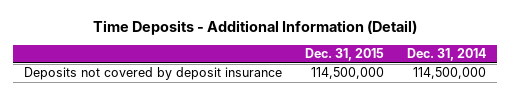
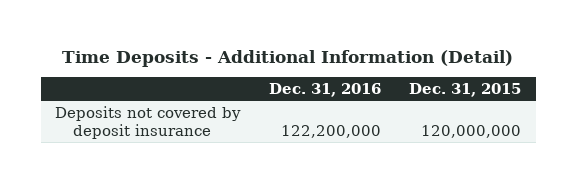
[406,48,486,62] Dec. 31, 2014 -> none
none -> [268,82,381,97] Dec. 31, 2016
[310,67,384,80] 114,500,000 -> [421,124,522,138] 120,000,000

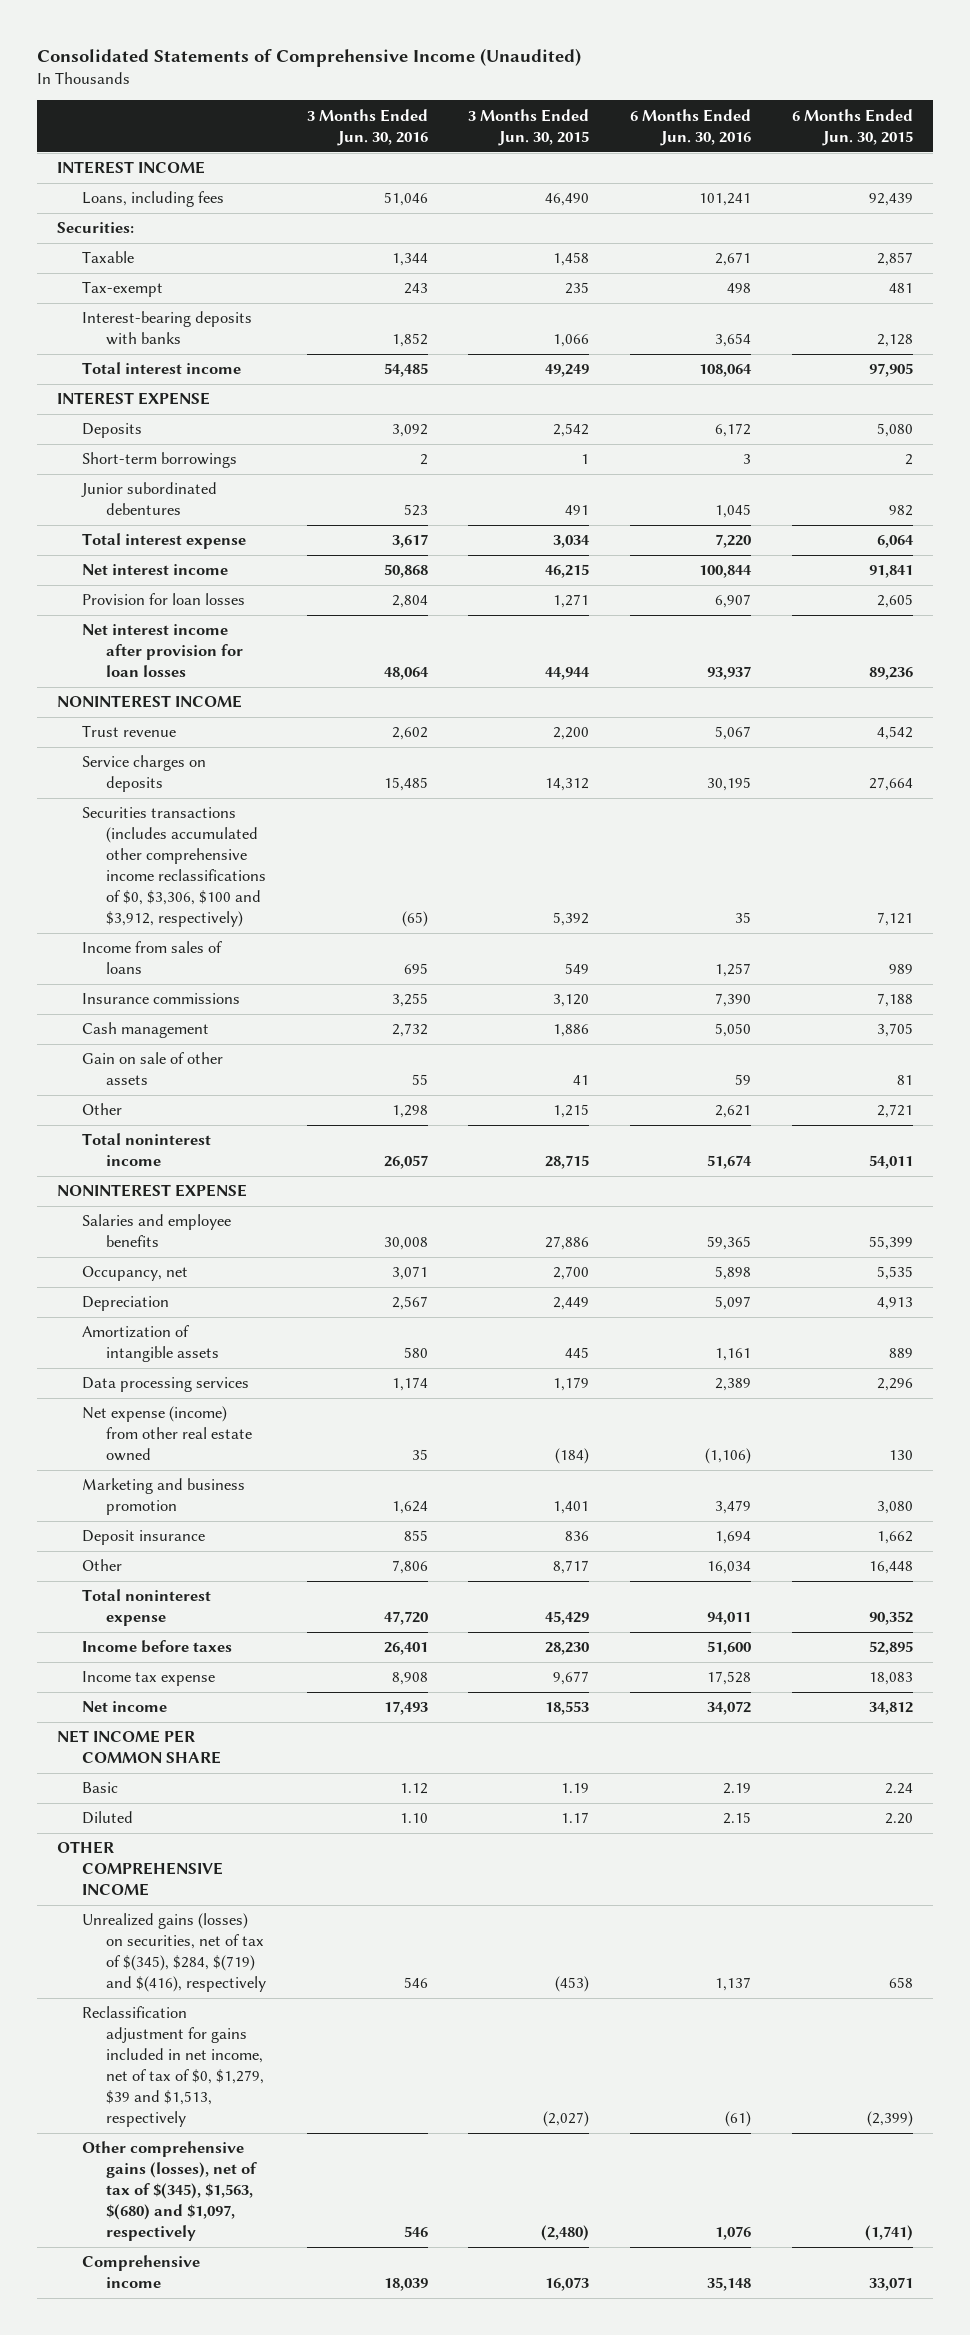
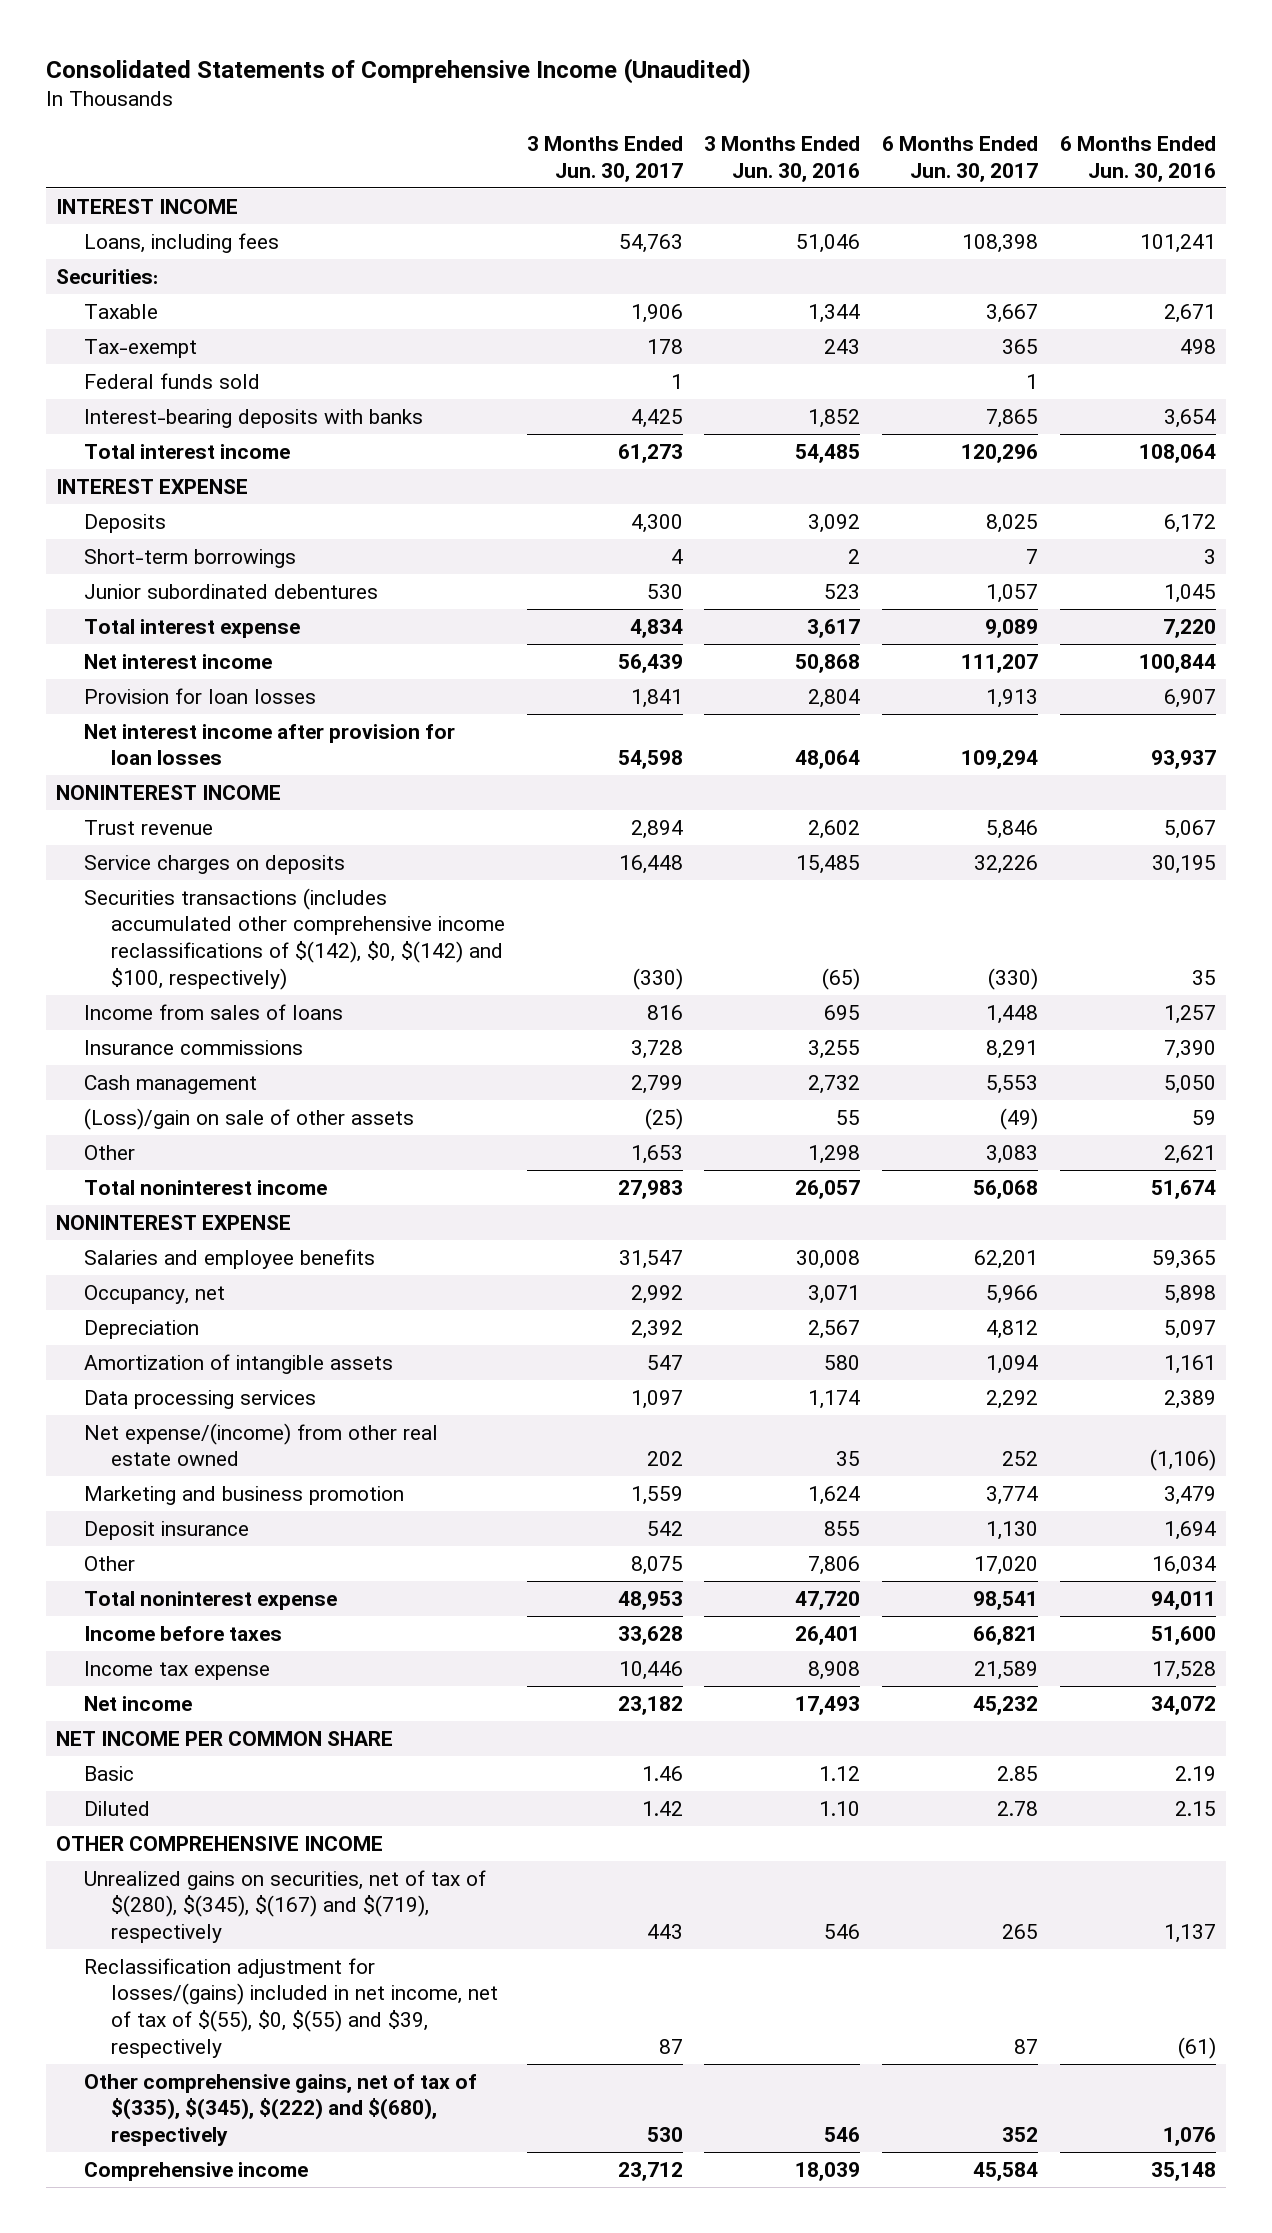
[468,108,590,146] 3 Months Ended Jun. 30, 2015 -> none
[791,108,913,146] 6 Months Ended Jun. 30, 2015 -> none
none -> [526,136,683,182] 3 Months Ended Jun. 30, 2017
none -> [882,136,1039,182] 6 Months Ended Jun. 30, 2017
none -> [83,372,260,389] Federal funds sold
[81,807,267,928] Securities transactions (includes accumulated other comprehensive income reclassifications of $0, $3,306, $100 and $3,912, respectively) -> [83,887,506,990] Securities transactions (includes accumulated other comprehensive income reclassifications of $(142), $0, $(142) and $100, respectively)
[81,1052,223,1086] Gain on sale of other assets -> [83,1107,414,1130] (Loss)/gain on sale of other assets
[81,1406,253,1462] Net expense (income) from other real estate owned -> [83,1422,438,1467] Net expense/(income) from other real estate owned
[81,1913,267,1993] Unrealized gains (losses) on securities, net of tax of $(345), $284, $(719) and $(416), respectively -> [83,1869,486,1944] Unrealized gains on securities, net of tax of $(280), $(345), $(167) and $(719), respectively
[81,2006,265,2128] Reclassification adjustment for gains included in net income, net of tax of $0, $1,279, $39 and $1,513, respectively -> [83,1957,499,2058] Reclassification adjustment for losses/(gains) included in net income, net of tax of $(55), $0, $(55) and $39, respectively
[81,2141,258,2242] Other comprehensive gains (losses), net of tax of $(345), $1,563, $(680) and $1,097, respectively -> [83,2073,477,2147] Other comprehensive gains, net of tax of $(335), $(345), $(222) and $(680), respectively

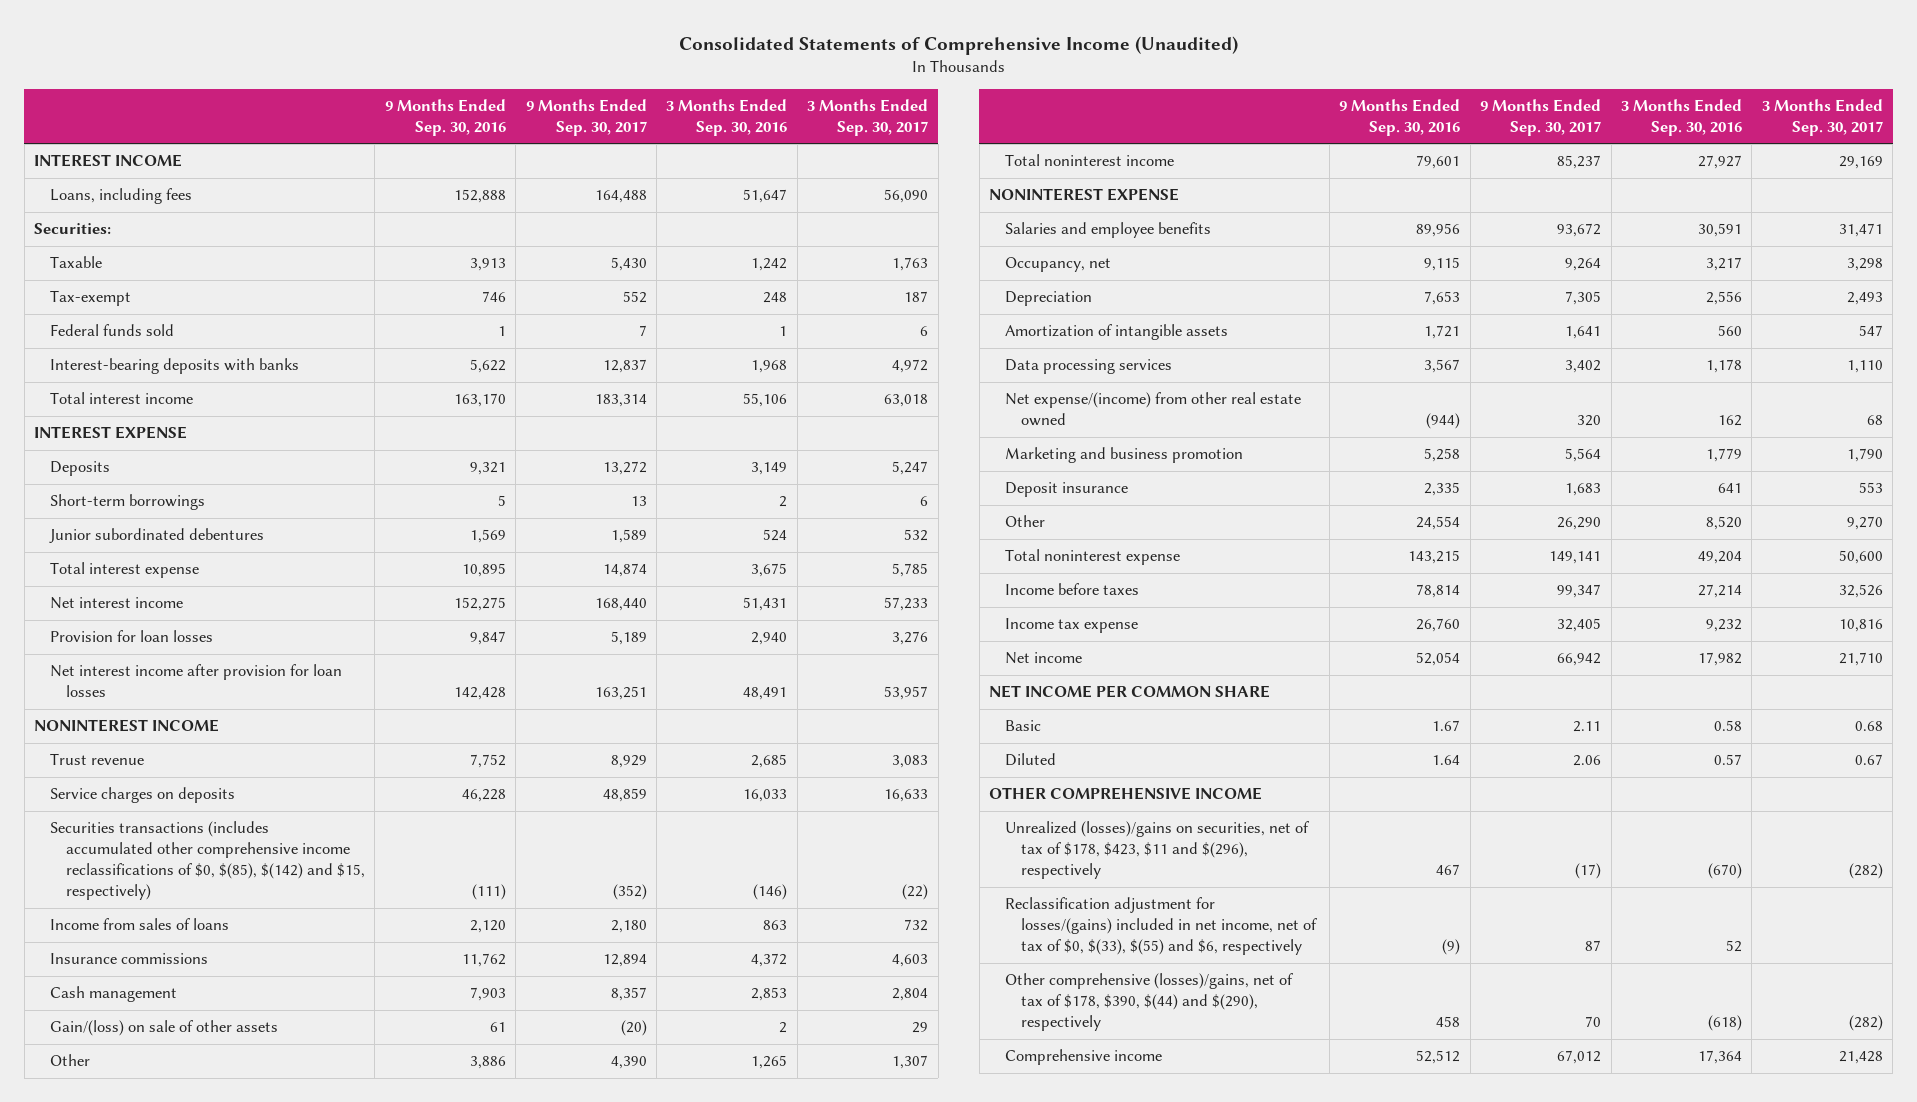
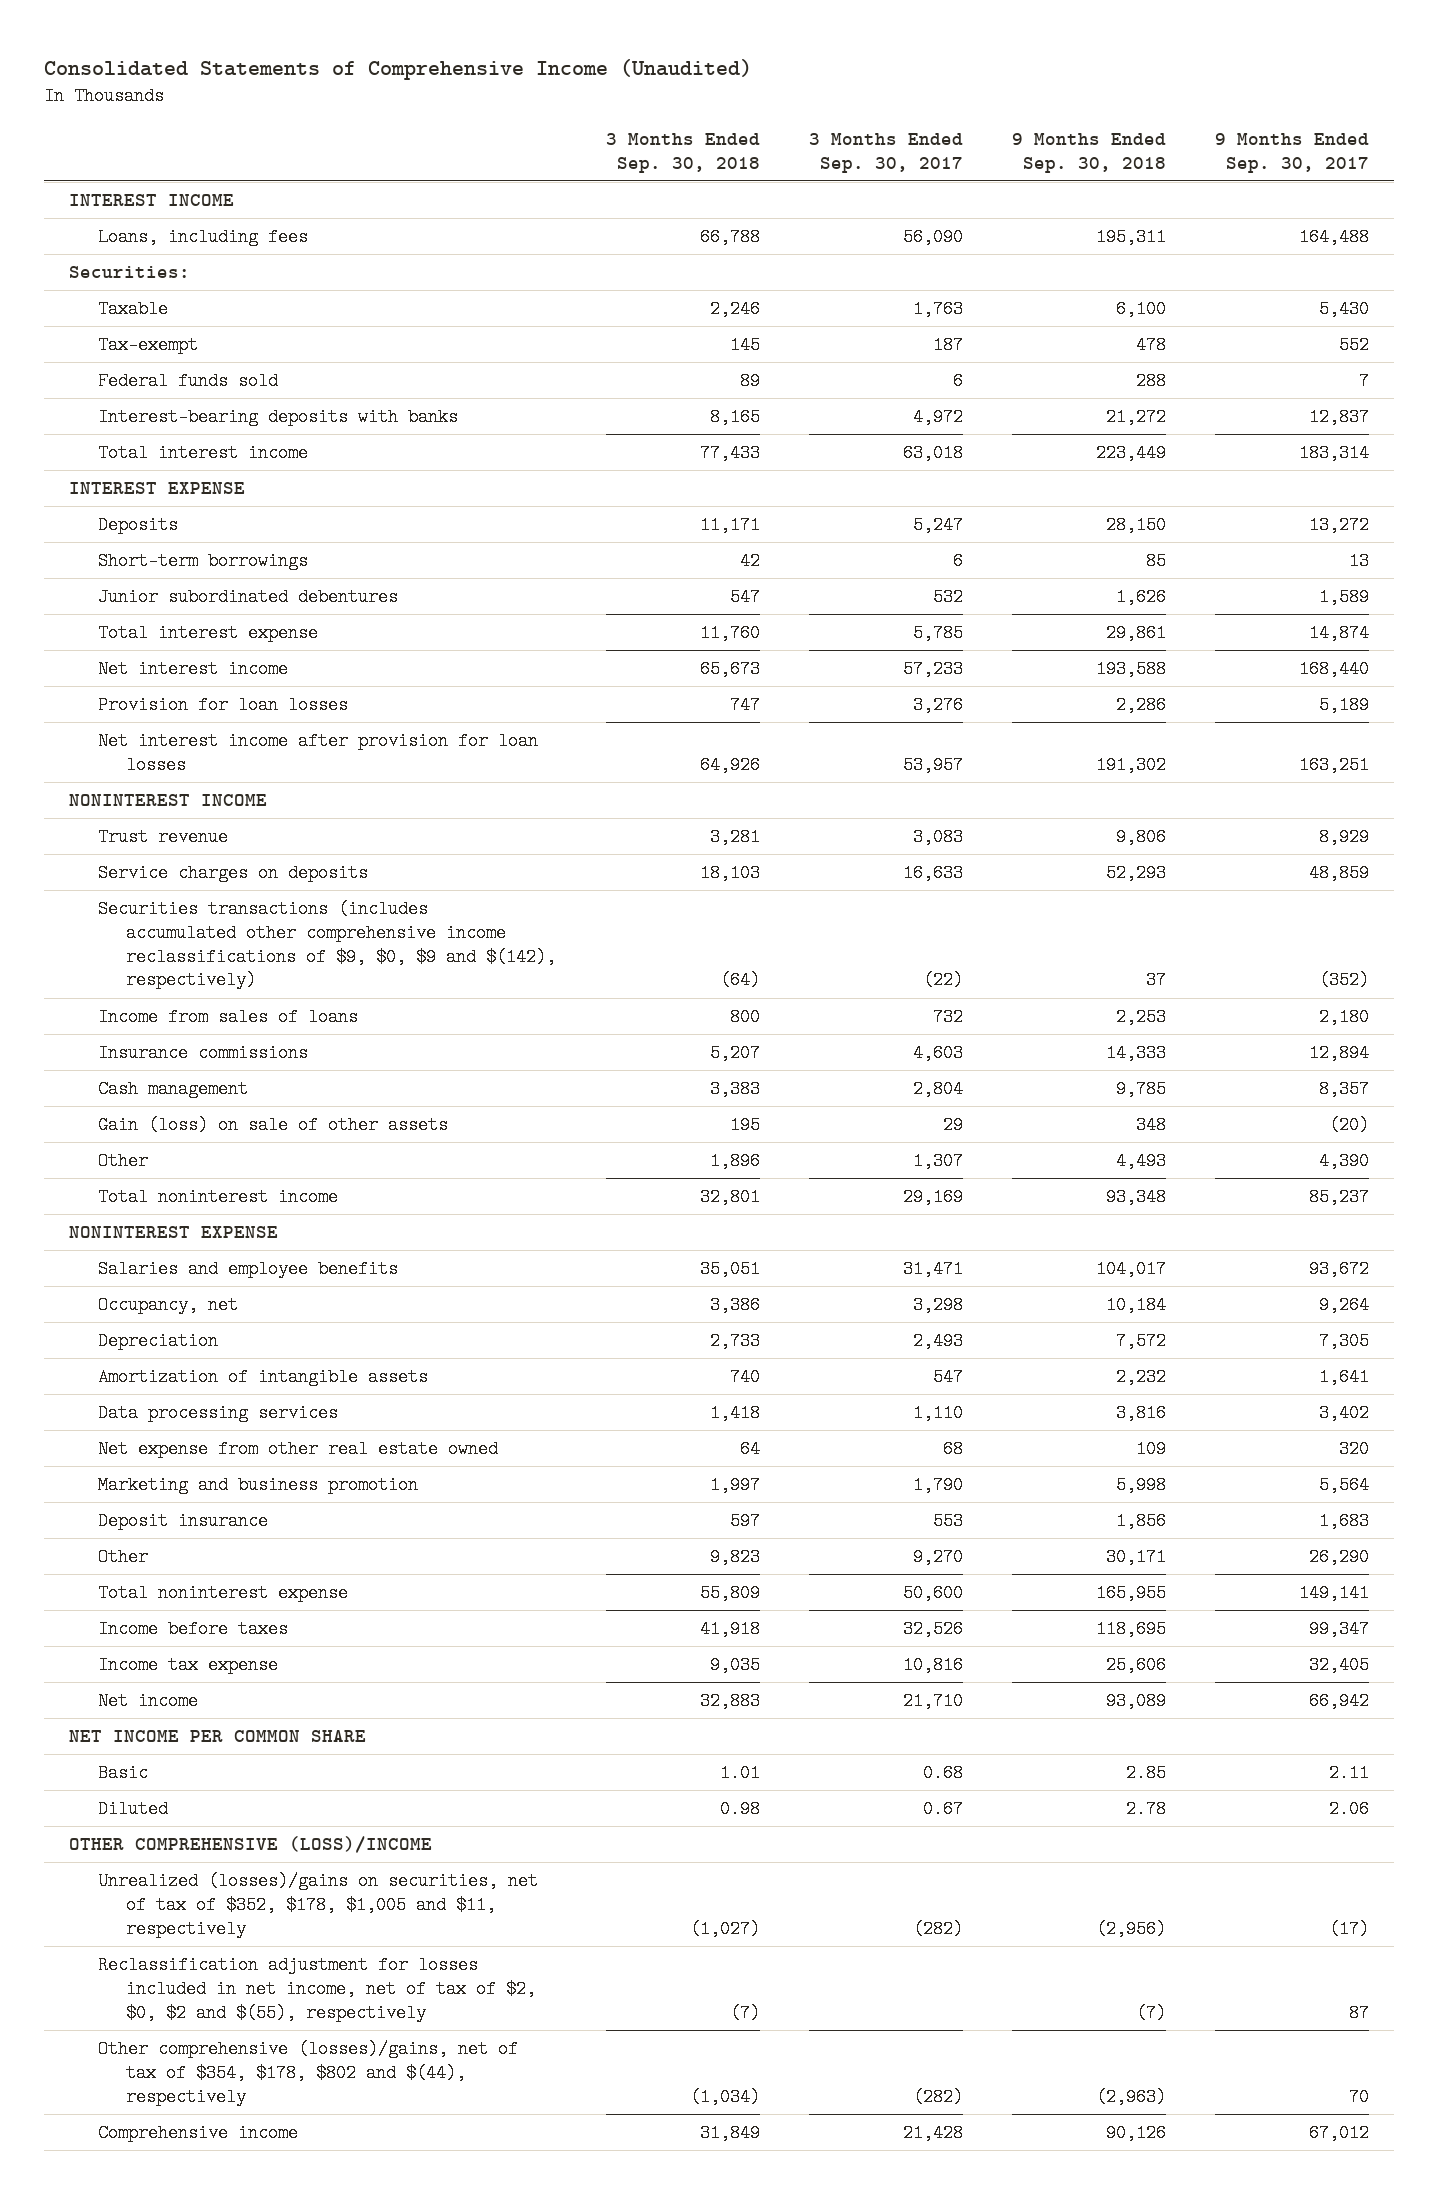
[384,98,506,136] 9 Months Ended Sep. 30, 2016 -> none
[666,98,788,136] 3 Months Ended Sep. 30, 2016 -> none
none -> [605,132,760,173] 3 Months Ended Sep. 30, 2018
none -> [1011,132,1166,173] 9 Months Ended Sep. 30, 2018
[50,821,366,901] Securities transactions (includes accumulated other comprehensive income reclassifications of $0, $(85), $(142) and $15, respectively) -> [97,900,557,990] Securities transactions (includes accumulated other comprehensive income reclassifications of $9, $0, $9 and $(142), respectively)
[50,1020,279,1037] Gain/(loss) on sale of other assets -> [97,1116,448,1135] Gain (loss) on sale of other assets
[1004,392,1301,427] Net expense/(income) from other real estate owned -> [97,1440,498,1459] Net expense from other real estate owned
[989,787,1263,801] OTHER COMPREHENSIVE INCOME -> [68,1836,432,1854] OTHER COMPREHENSIVE (LOSS)/INCOME
[1004,821,1309,880] Unrealized (losses)/gains on securities, net of tax of $178, $423, $11 and $(296), respectively -> [97,1872,538,1938] Unrealized (losses)/gains on securities, net of tax of $352, $178, $1,005 and $11, respectively
[1004,897,1317,956] Reclassification adjustment for losses/(gains) included in net income, net of tax of $0, $(33), $(55) and $6, respectively -> [97,1956,537,2022] Reclassification adjustment for losses included in net income, net of tax of $2, $0, $2 and $(55), respectively
[1004,973,1293,1032] Other comprehensive (losses)/gains, net of tax of $178, $390, $(44) and $(290), respectively -> [97,2040,518,2106] Other comprehensive (losses)/gains, net of tax of $354, $178, $802 and $(44), respectively

